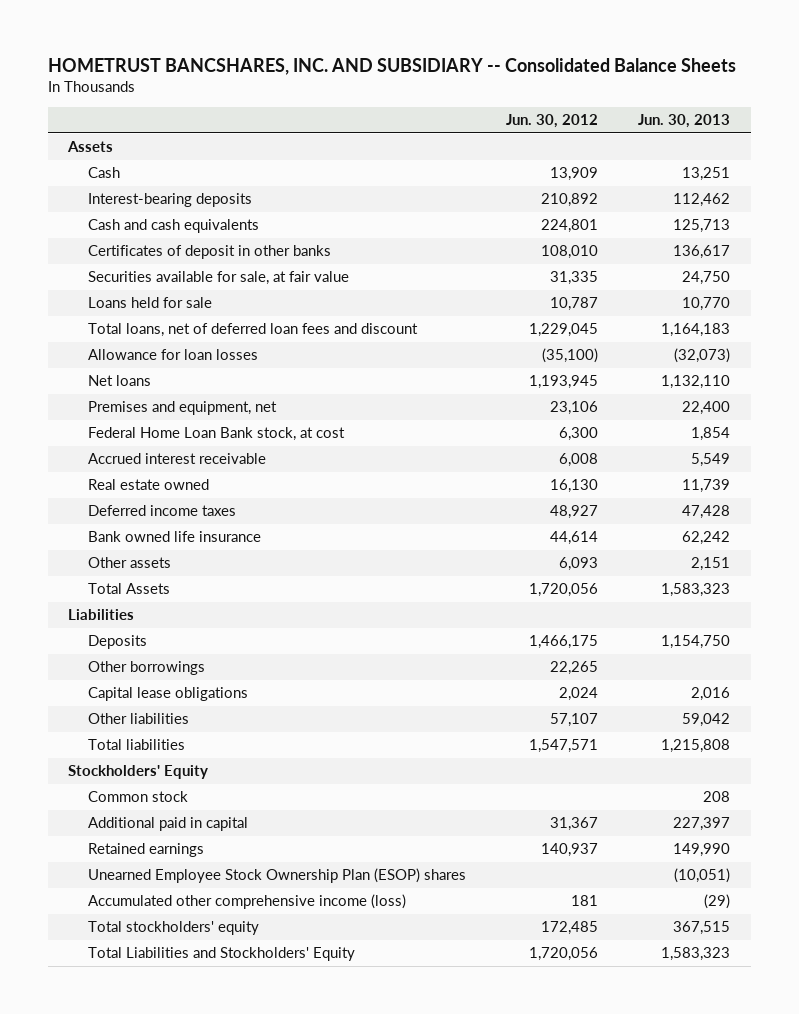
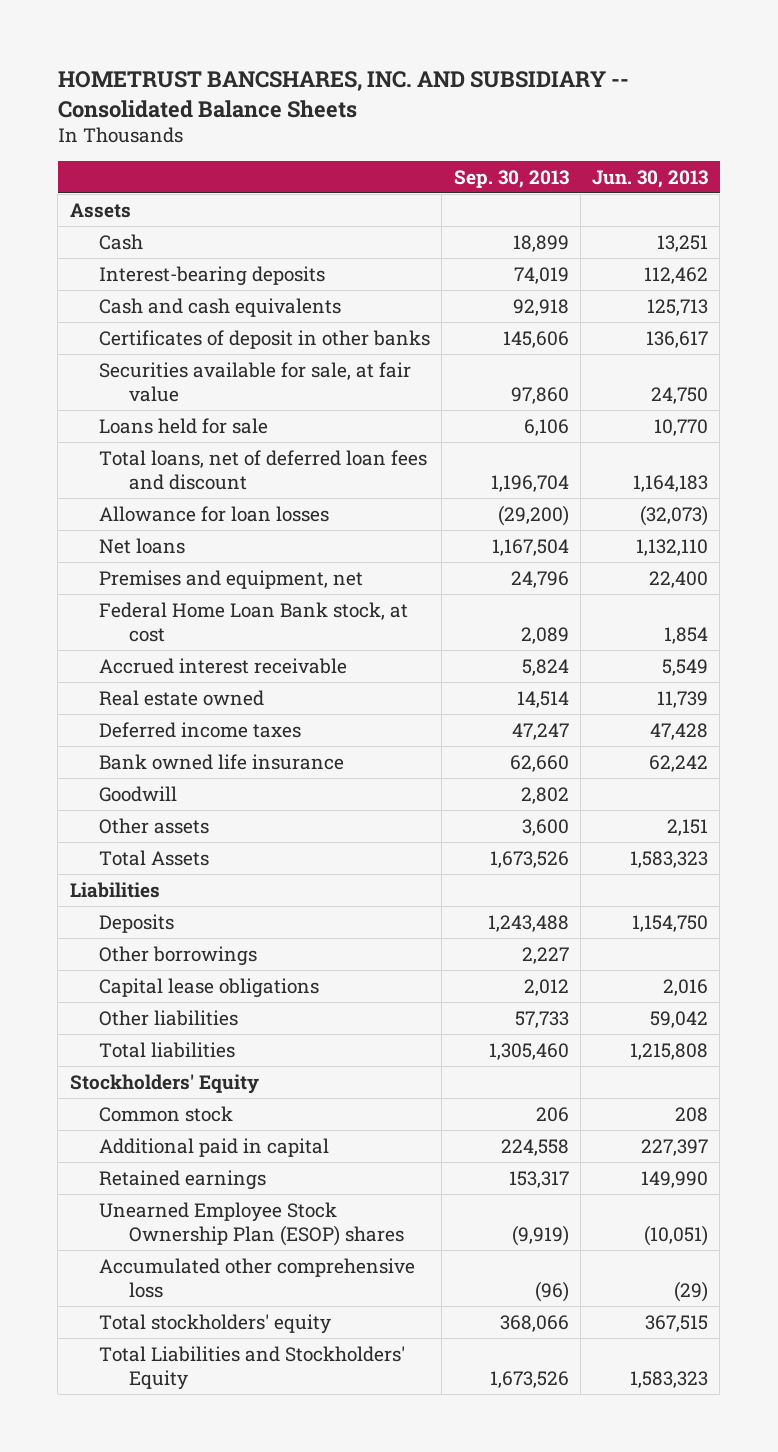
[506,114,599,129] Jun. 30, 2012 -> none
none -> [453,169,569,188] Sep. 30, 2013
none -> [99,785,178,802] Goodwill
[87,894,406,910] Accumulated other comprehensive income (loss) -> [99,1257,416,1298] Accumulated other comprehensive loss

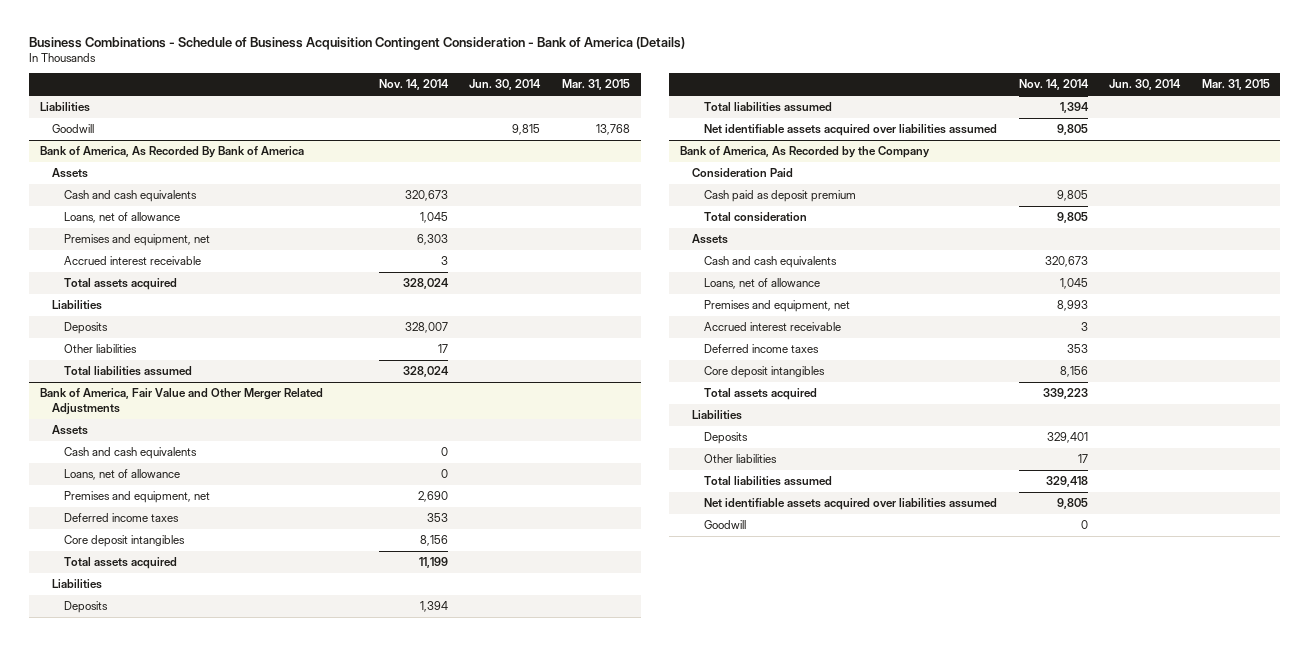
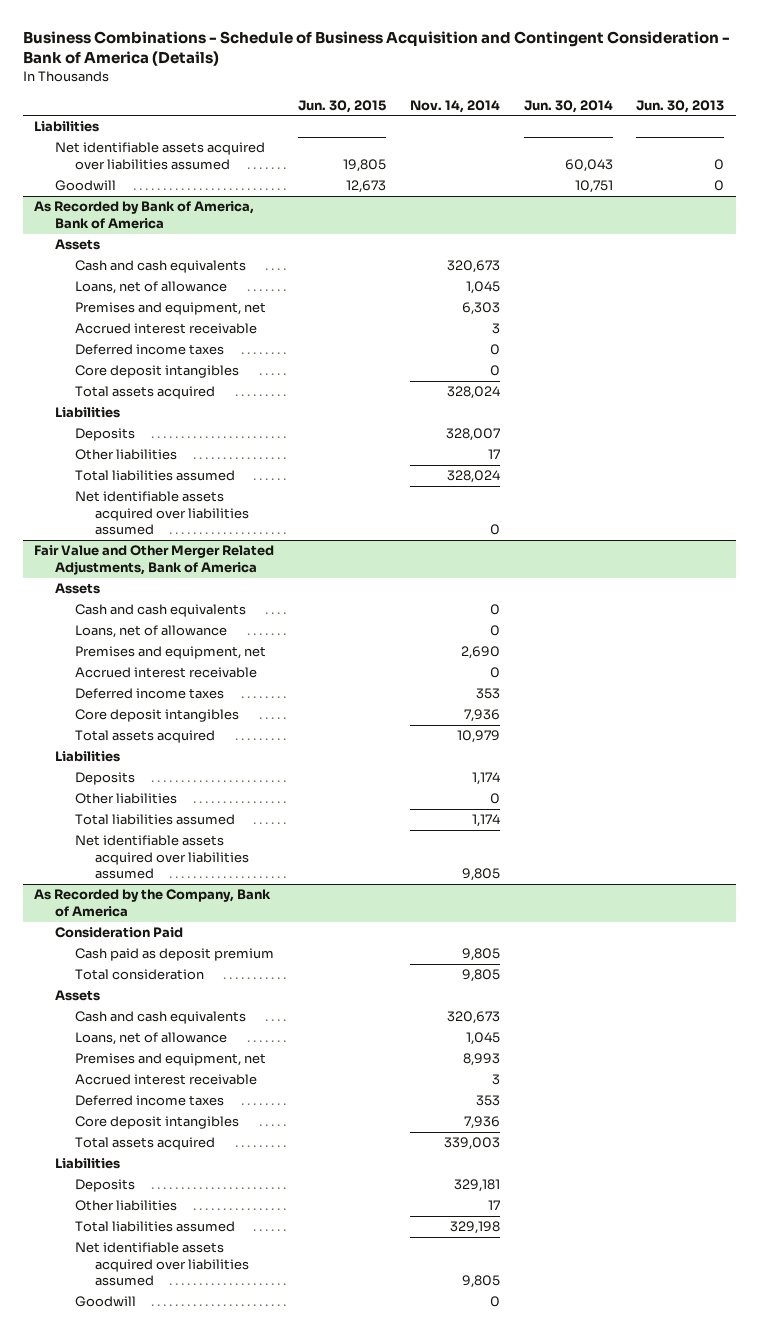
[28,36,685,50] Business Combinations - Schedule of Business Acquisition Contingent Consideration - Bank of America (Details) -> [22,31,730,67] Business Combinations - Schedule of Business Acquisition and Contingent Consideration - Bank of America (Details)
[561,79,630,91] Mar. 31, 2015 -> none
none -> [298,99,387,113] Jun. 30, 2015
none -> [636,99,725,113] Jun. 30, 2013
none -> [54,142,265,170] Net identifiable assets acquired over liabilities assumed
[512,124,541,136] 9,815 -> [574,180,613,194] 10,751
[39,146,304,159] Bank of America, As Recorded By Bank of America -> [34,201,255,229] As Recorded by Bank of America, Bank of America
none -> [75,344,225,356] Deferred income taxes
none -> [75,365,240,379] Core deposit intangibles
none -> [75,491,250,536] Net identifiable assets acquired over liabilities assumed
[39,388,323,415] Bank of America, Fair Value and Other Merger Related Adjustments -> [34,545,275,575] Fair Value and Other Merger Related Adjustments, Bank of America
none -> [75,667,258,679] Accrued interest receivable
[419,535,448,547] 8,156 -> [463,709,500,723] 7,936
[418,557,448,569] 11,199 -> [456,730,500,744] 10,979
[419,601,448,613] 1,394 -> [471,772,500,786] 1,174
none -> [75,793,178,805] Other liabilities
[1059,102,1089,114] 1,394 -> [471,814,500,828] 1,174
[679,146,930,159] Bank of America, As Recorded by the Company -> [34,889,272,917] As Recorded by the Company, Bank of America
[1059,366,1088,378] 8,156 -> [463,1116,500,1130] 7,936
[1042,388,1088,400] 339,223 -> [443,1137,500,1151] 339,003
[1046,432,1088,444] 329,401 -> [453,1179,500,1193] 329,181
[1045,476,1088,488] 329,418 -> [449,1221,500,1235] 329,198

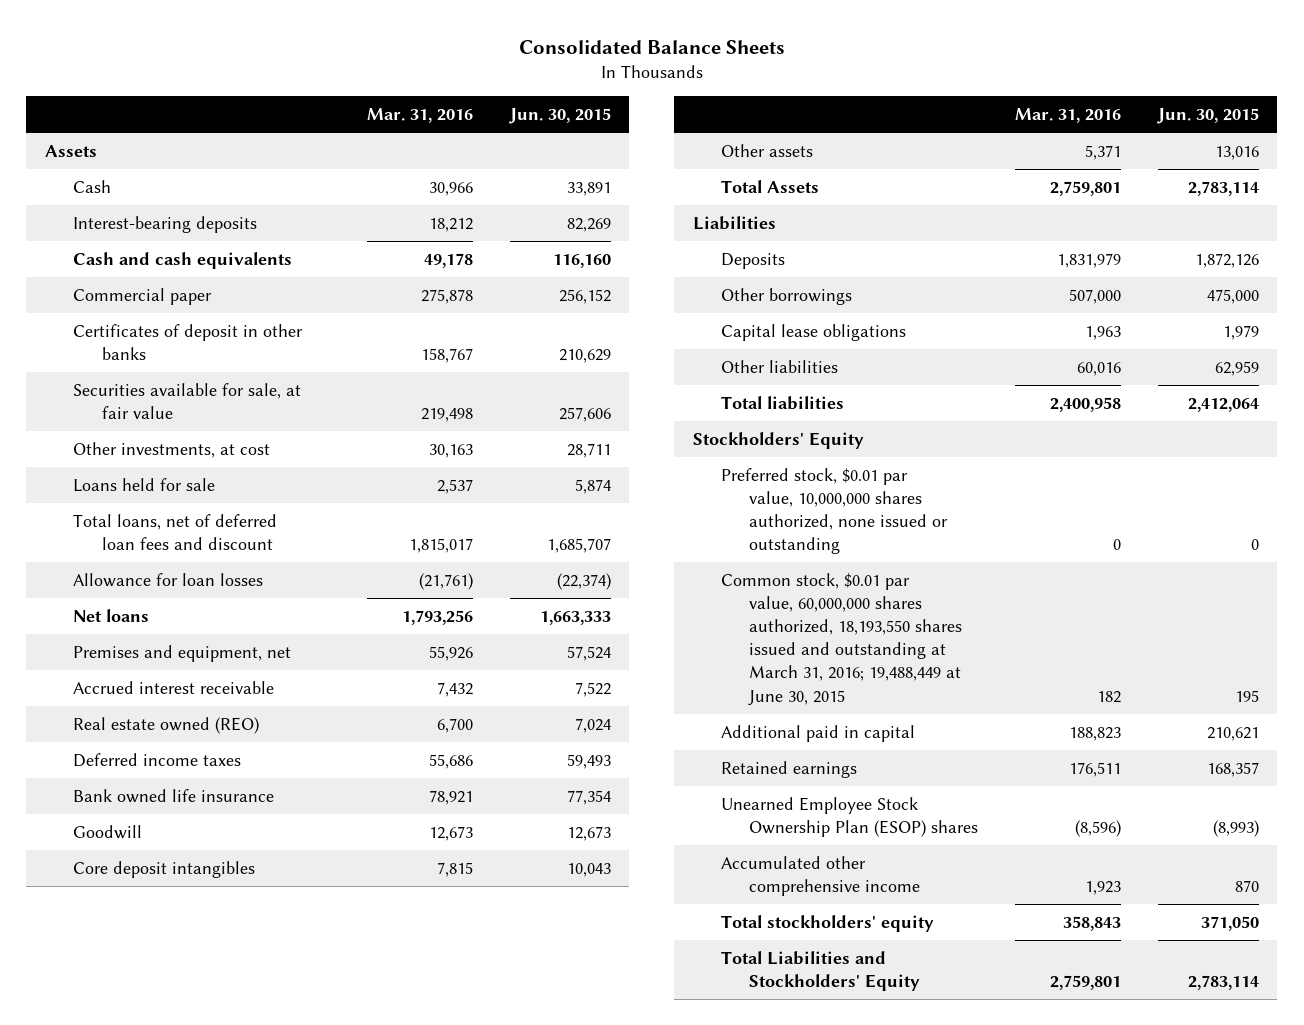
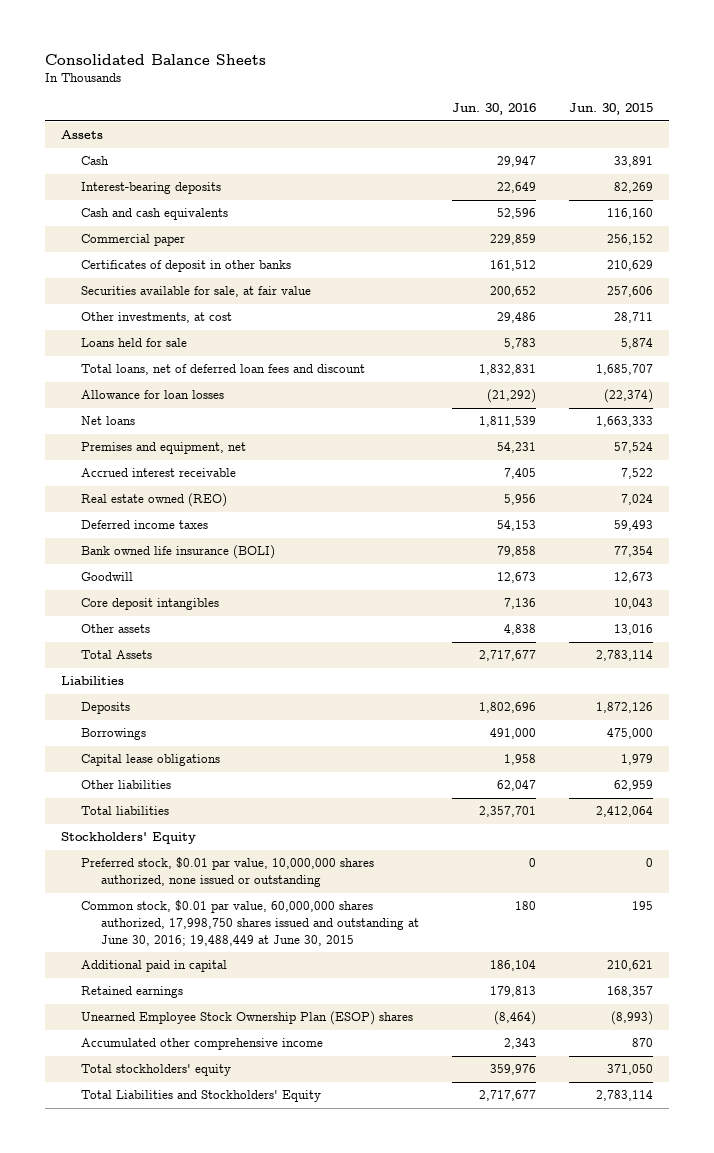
[367,108,474,124] Mar. 31, 2016 -> none
none -> [451,103,536,116] Jun. 30, 2016
[73,788,275,803] Bank owned life insurance -> [80,545,275,560] Bank owned life insurance (BOLI)
[720,287,852,305] Other borrowings -> [80,728,146,741] Borrowings
[720,572,963,706] Common stock, $0.01 par value, 60,000,000 shares authorized, 18,193,550 shares issued and outstanding at March 31, 2016; 19,488,449 at June 30, 2015 -> [80,900,419,946] Common stock, $0.01 par value, 60,000,000 shares authorized, 17,998,750 shares issued and outstanding at June 30, 2016; 19,488,449 at June 30, 2015

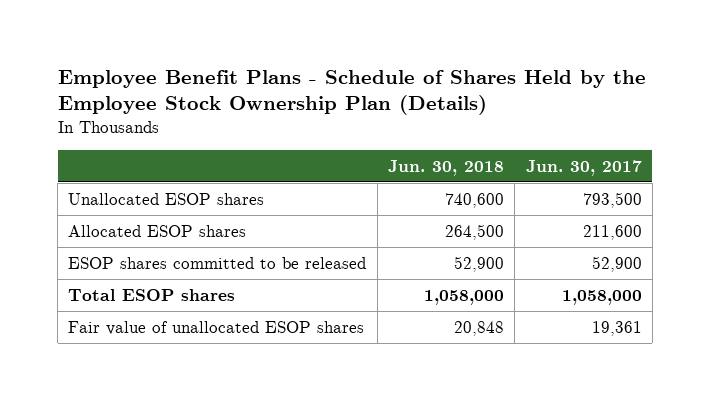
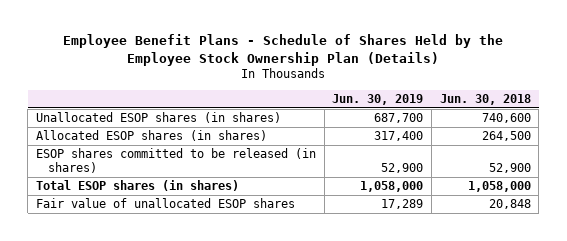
[525,159,642,176] Jun. 30, 2017 -> none
none -> [332,94,424,106] Jun. 30, 2019
[68,192,265,205] Unallocated ESOP shares -> [35,112,281,124] Unallocated ESOP shares (in shares)
[68,224,247,237] Allocated ESOP shares -> [35,130,267,142] Allocated ESOP shares (in shares)
[68,256,367,269] ESOP shares committed to be released -> [35,148,316,173] ESOP shares committed to be released (in shares)
[68,288,236,301] Total ESOP shares -> [35,180,239,192] Total ESOP shares (in shares)

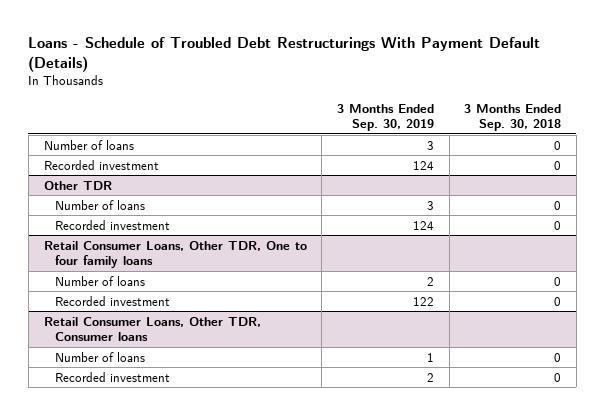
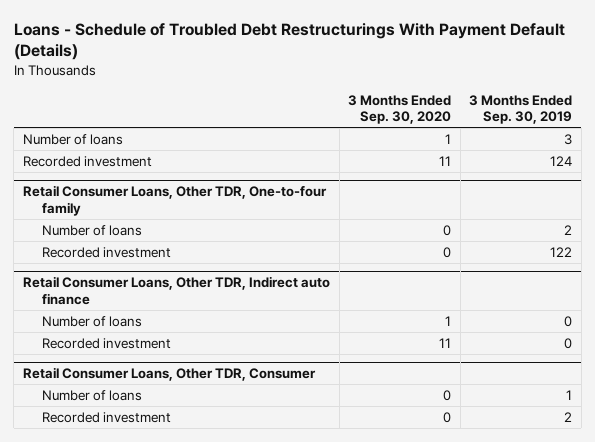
[464,103,562,131] 3 Months Ended Sep. 30, 2018 -> none
none -> [348,94,452,125] 3 Months Ended Sep. 30, 2020
[43,180,112,190] Other TDR -> none
[55,199,146,210] Number of loans -> none
[55,219,171,230] Recorded investment -> none
[43,240,307,268] Retail Consumer Loans, Other TDR, One to four family loans -> [22,185,327,216] Retail Consumer Loans, Other TDR, One-to-four family
none -> [22,276,330,305] Retail Consumer Loans, Other TDR, Indirect auto finance
none -> [42,315,143,327] Number of loans
none -> [42,337,172,349] Recorded investment
[43,316,261,341] Retail Consumer Loans, Other TDR, Consumer loans -> [22,367,316,382] Retail Consumer Loans, Other TDR, Consumer

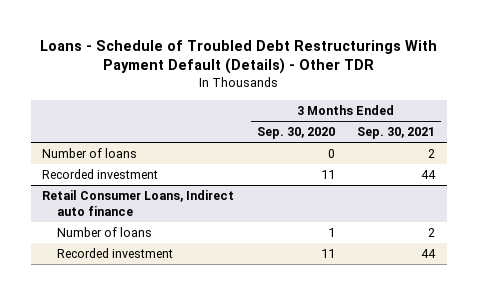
[13,23,565,61] Loans - Schedule of Troubled Debt Restructurings With Payment Default (Details) -> [39,39,437,75] Loans - Schedule of Troubled Debt Restructurings With Payment Default (Details) - Other TDR
[469,94,573,125] 3 Months Ended Sep. 30, 2019 -> none
none -> [357,127,436,140] Sep. 30, 2021
[22,133,123,145] Number of loans -> none
[22,185,327,216] Retail Consumer Loans, Other TDR, One-to-four family -> none
[42,246,172,258] Recorded investment -> none
[22,155,152,167] Recorded investment -> [42,169,159,180] Recorded investment
[22,276,330,305] Retail Consumer Loans, Other TDR, Indirect auto finance -> [42,190,235,216] Retail Consumer Loans, Indirect auto finance
[22,367,316,382] Retail Consumer Loans, Other TDR, Consumer -> none
[42,389,143,401] Number of loans -> none
[42,411,172,423] Recorded investment -> none

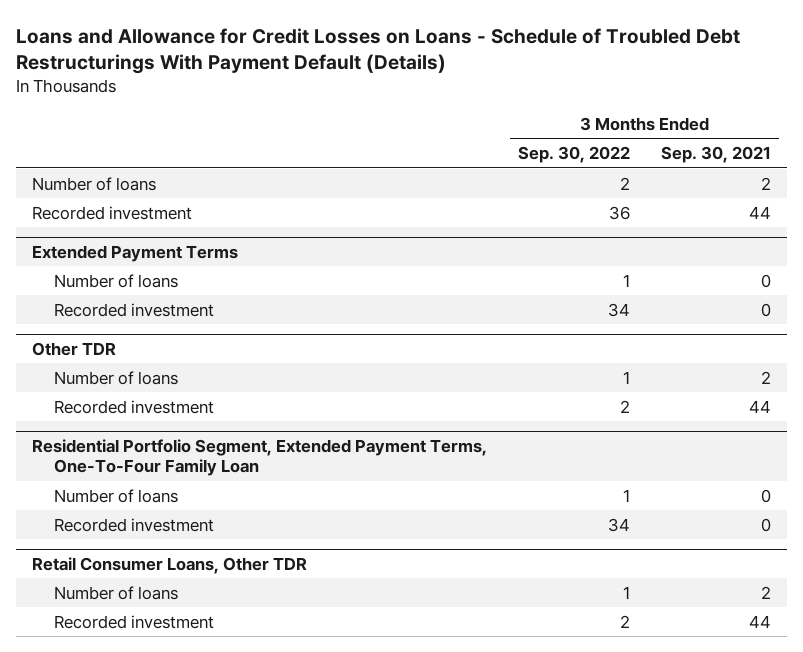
[39,39,437,75] Loans - Schedule of Troubled Debt Restructurings With Payment Default (Details) - Other TDR -> [16,27,741,75] Loans and Allowance for Credit Losses on Loans - Schedule of Troubled Debt Restructurings With Payment Default (Details)
[256,127,335,140] Sep. 30, 2020 -> none
none -> [518,146,631,164] Sep. 30, 2022
[42,190,235,216] Retail Consumer Loans, Indirect auto finance -> none
none -> [32,244,239,262] Extended Payment Terms
none -> [53,273,178,288] Number of loans
none -> [53,302,214,317] Recorded investment
none -> [32,341,117,356] Other TDR
none -> [32,438,488,477] Residential Portfolio Segment, Extended Payment Terms, One-To-Four Family Loan
none -> [53,488,178,503] Number of loans
none -> [53,517,214,532] Recorded investment
none -> [32,556,308,574] Retail Consumer Loans, Other TDR
none -> [53,585,178,600] Number of loans
none -> [53,614,214,629] Recorded investment

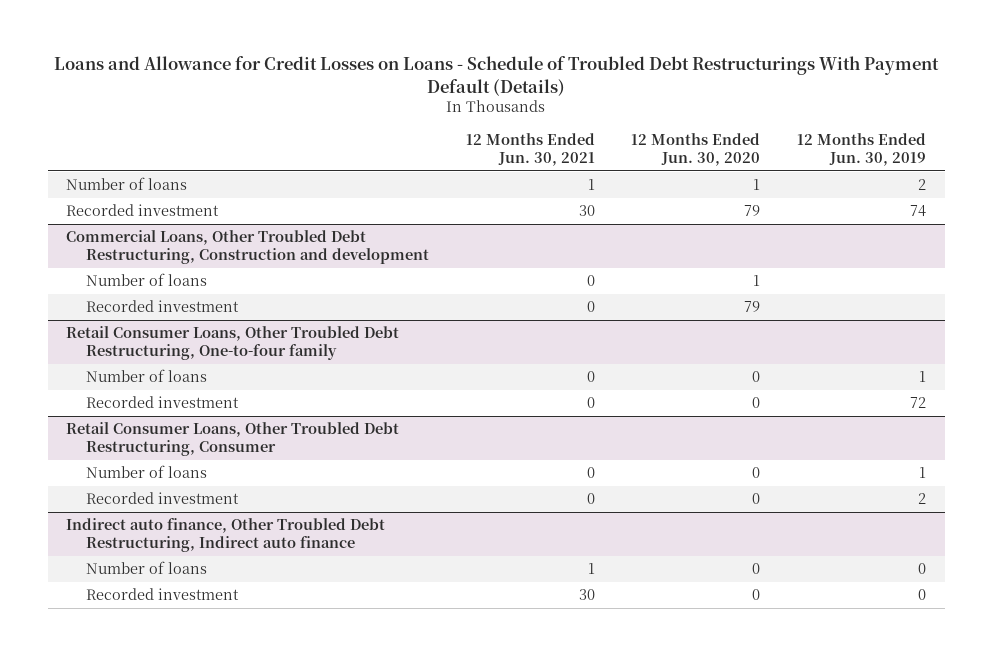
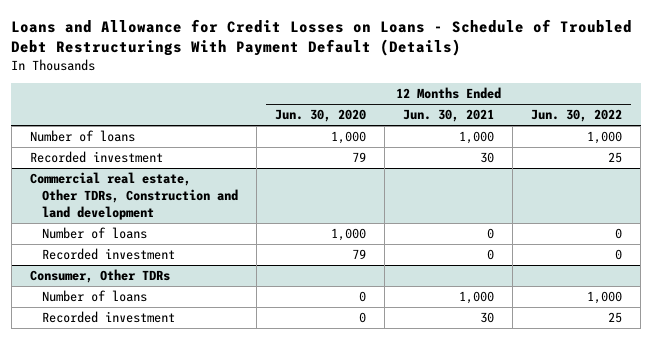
[797,133,927,166] 12 Months Ended Jun. 30, 2019 -> none
none -> [531,109,623,123] Jun. 30, 2022
[587,179,595,191] 1 -> [459,131,495,145] 1,000
[753,179,761,191] 1 -> [331,131,367,145] 1,000
[66,230,429,265] Commercial Loans, Other Troubled Debt Restructuring, Construction and development -> none
none -> [29,172,239,221] Commercial real estate, Other TDRs, Construction and land development
[753,275,761,287] 1 -> [331,228,367,242] 1,000
[66,326,400,361] Retail Consumer Loans, Other Troubled Debt Restructuring, One-to-four family -> none
[85,396,239,409] Recorded investment -> none
[66,422,400,457] Retail Consumer Loans, Other Troubled Debt Restructuring, Consumer -> none
[85,465,207,479] Number of loans -> none
[85,492,239,505] Recorded investment -> none
[66,518,386,553] Indirect auto finance, Other Troubled Debt Restructuring, Indirect auto finance -> none
[85,561,207,575] Number of loans -> none
none -> [29,269,170,284] Consumer, Other TDRs
[586,371,595,383] 0 -> [459,291,495,305] 1,000

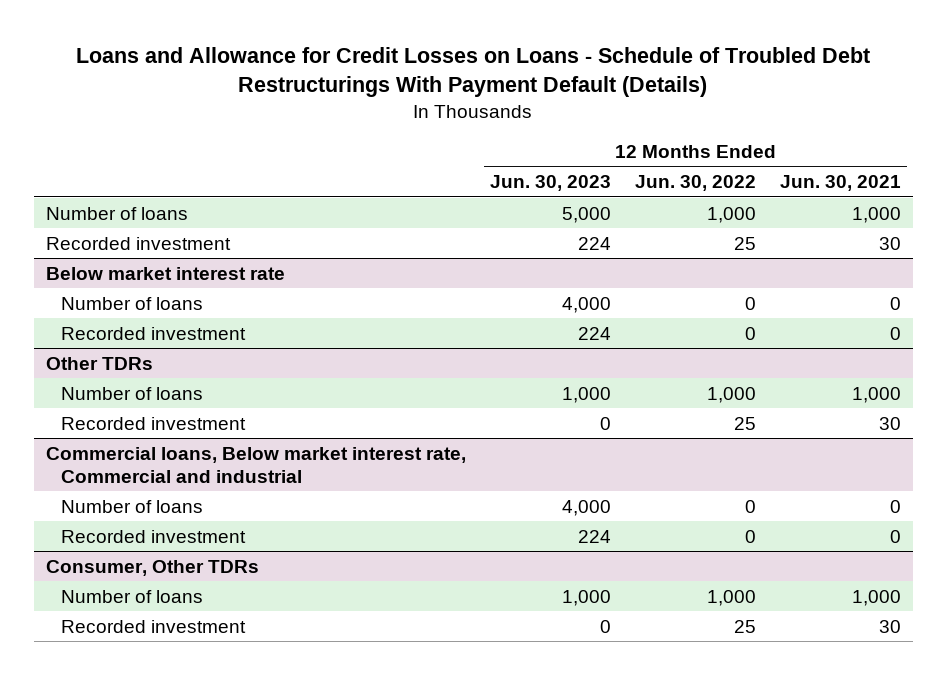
[275,109,367,123] Jun. 30, 2020 -> none
none -> [489,175,611,192] Jun. 30, 2023
[29,172,239,221] Commercial real estate, Other TDRs, Construction and land development -> none
none -> [45,266,285,280] Below market interest rate
none -> [45,356,153,370] Other TDRs
none -> [61,386,204,400] Number of loans
none -> [61,416,247,430] Recorded investment
none -> [45,446,466,483] Commercial loans, Below market interest rate, Commercial and industrial
none -> [61,499,204,513] Number of loans
none -> [61,529,247,543] Recorded investment

